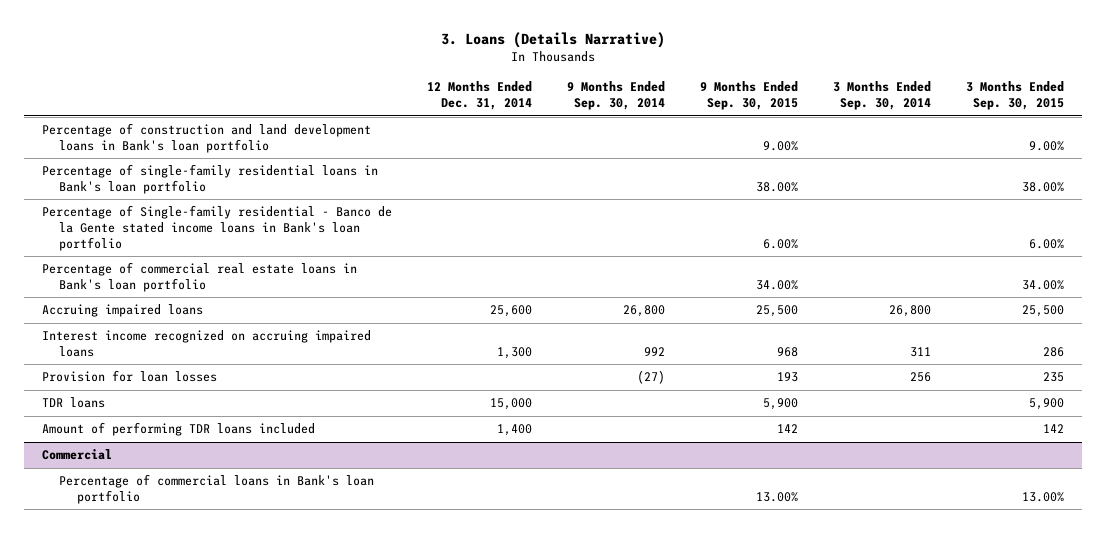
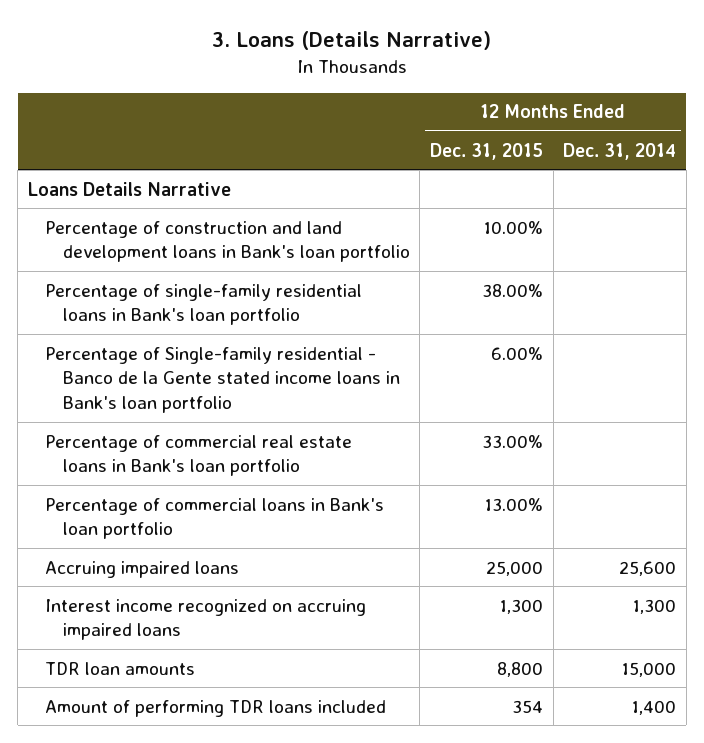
[567,81,666,111] 9 Months Ended Sep. 30, 2014 -> none
[700,81,799,111] 9 Months Ended Sep. 30, 2015 -> none
[833,81,932,111] 3 Months Ended Sep. 30, 2014 -> none
[966,81,1065,111] 3 Months Ended Sep. 30, 2015 -> none
none -> [429,142,543,160] Dec. 31, 2015
none -> [27,181,231,196] Loans Details Narrative
none -> [45,497,385,540] Percentage of commercial loans in Bank's loan portfolio
[41,370,217,383] Provision for loan losses -> none
[41,397,105,409] TDR loans -> [45,661,196,675] TDR loan amounts
[41,449,112,461] Commercial -> none
[59,474,375,504] Percentage of commercial loans in Bank's loan portfolio -> none

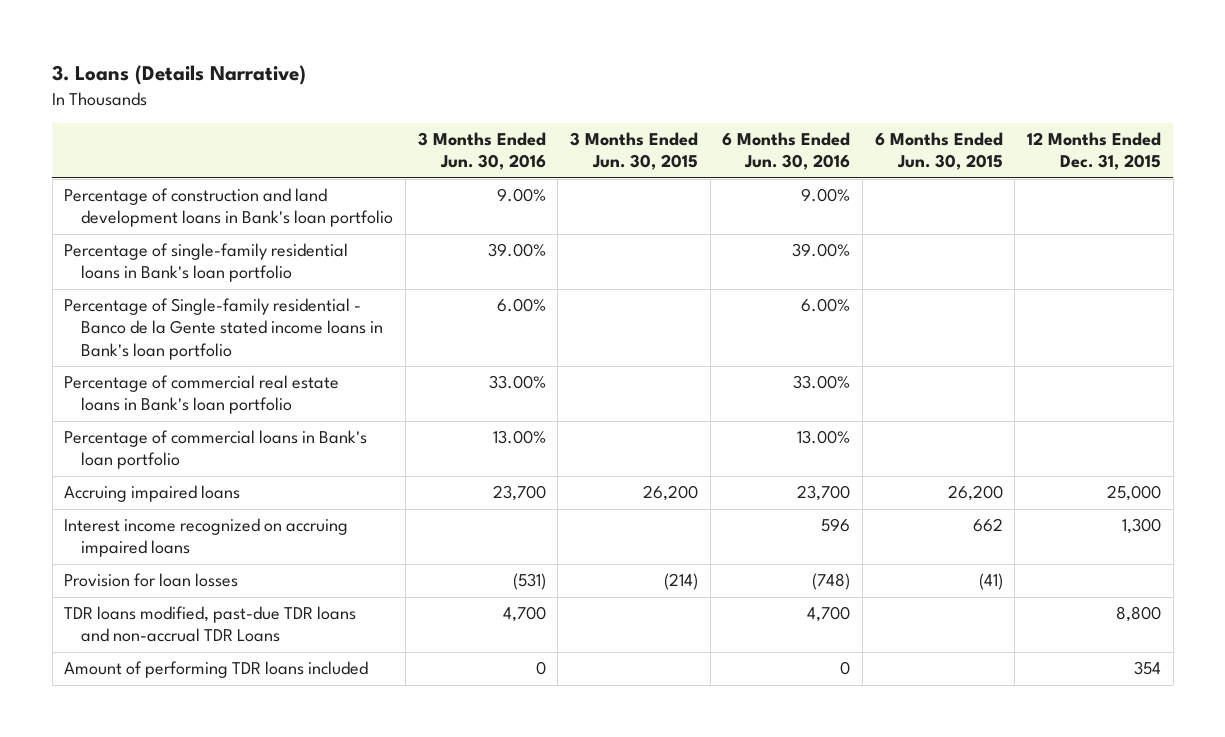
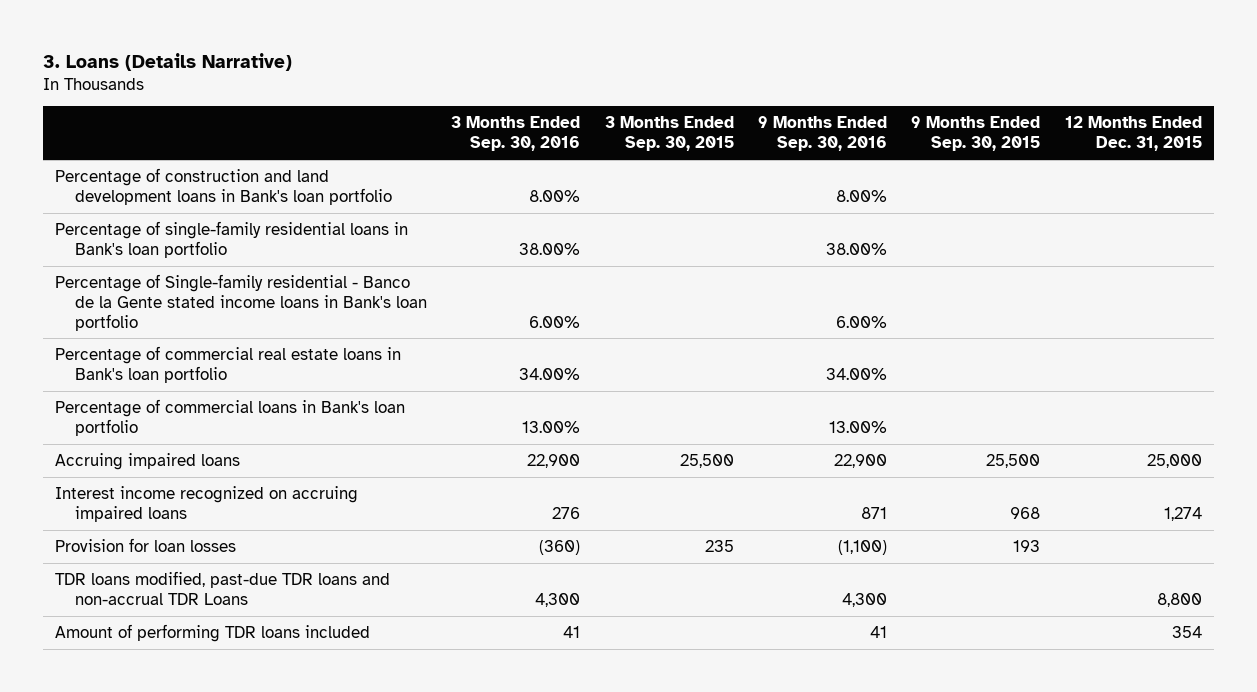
[417,132,546,171] 3 Months Ended Jun. 30, 2016 -> none
[569,132,698,171] 3 Months Ended Jun. 30, 2015 -> none
[722,132,851,171] 6 Months Ended Jun. 30, 2016 -> none
[874,132,1003,171] 6 Months Ended Jun. 30, 2015 -> none
none -> [451,116,581,152] 3 Months Ended Sep. 30, 2016
none -> [604,116,734,152] 3 Months Ended Sep. 30, 2015
none -> [757,116,887,152] 9 Months Ended Sep. 30, 2016
none -> [911,116,1041,152] 9 Months Ended Sep. 30, 2015
[1121,518,1161,535] 1,300 -> [1163,506,1202,521] 1,274

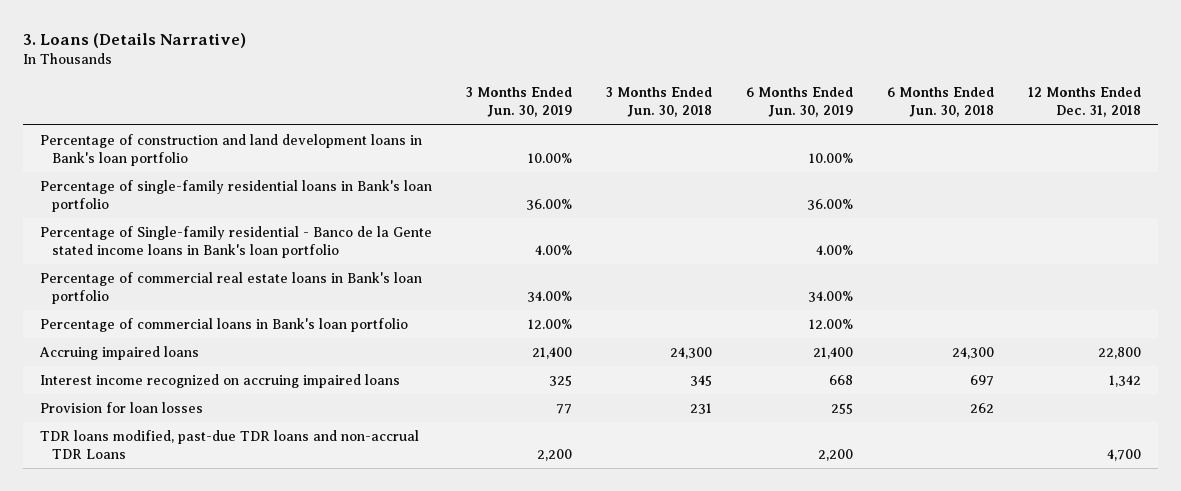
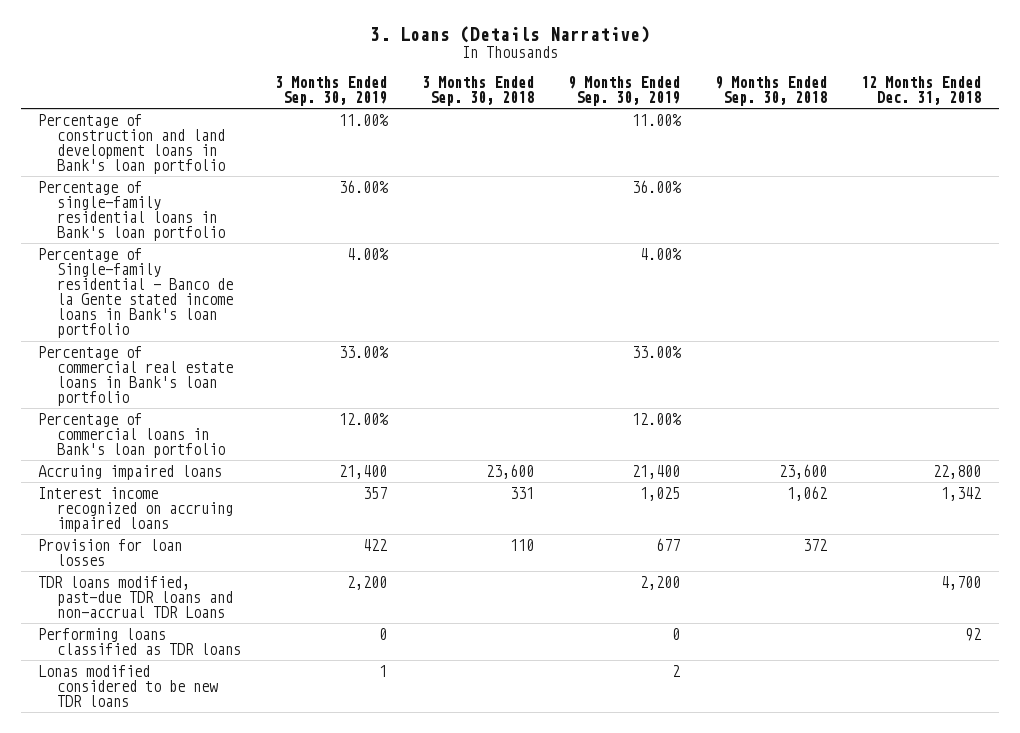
[466,87,573,118] 3 Months Ended Jun. 30, 2019 -> none
[606,87,713,118] 3 Months Ended Jun. 30, 2018 -> none
[746,87,854,118] 6 Months Ended Jun. 30, 2019 -> none
[887,87,995,118] 6 Months Ended Jun. 30, 2018 -> none
none -> [275,75,388,106] 3 Months Ended Sep. 30, 2019
none -> [421,75,534,106] 3 Months Ended Sep. 30, 2018
none -> [568,75,681,106] 9 Months Ended Sep. 30, 2019
none -> [714,75,827,106] 9 Months Ended Sep. 30, 2018
none -> [38,628,241,656] Performing loans classified as TDR loans
none -> [38,665,218,708] Lonas modified considered to be new TDR loans

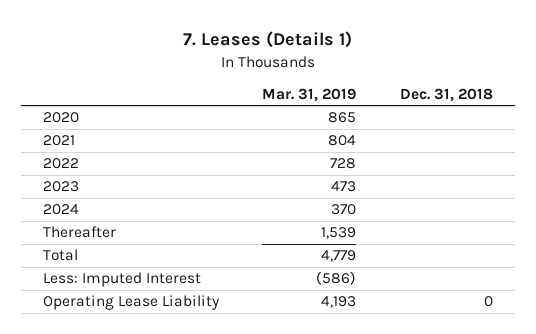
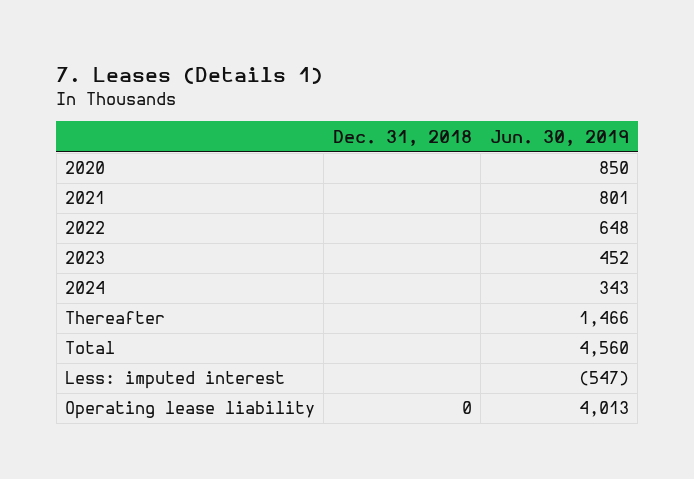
[262,87,357,102] Mar. 31, 2019 -> none
none -> [489,129,629,146] Jun. 30, 2019
[42,272,201,288] Less: Imputed Interest -> [65,371,286,390] Less: imputed interest
[42,295,219,311] Operating Lease Liability -> [65,401,316,420] Operating lease liability

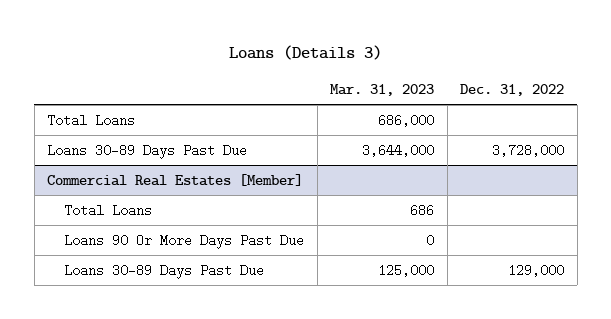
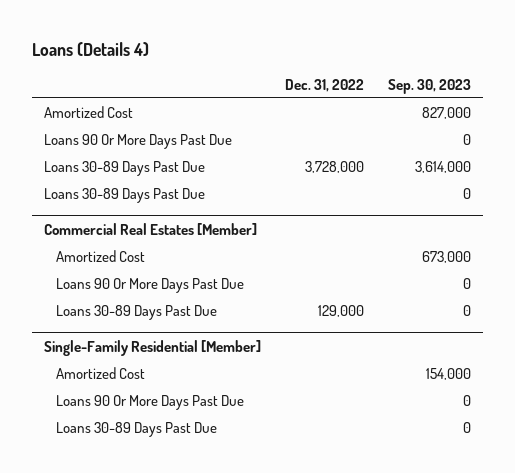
[228,45,382,61] Loans (Details 3) -> [31,41,149,56] Loans (Details 4)
[330,83,435,96] Mar. 31, 2023 -> none
none -> [387,78,471,94] Sep. 30, 2023
[47,113,136,127] Total Loans -> [43,106,133,119] Amortized Cost
none -> [43,134,232,150] Loans 90 Or More Days Past Due
none -> [43,188,205,204] Loans 30-89 Days Past Due
[64,203,153,217] Total Loans -> [55,250,145,263] Amortized Cost
none -> [43,340,261,357] Single-Family Residential [Member]
none -> [55,367,145,380] Amortized Cost
none -> [55,395,244,411] Loans 90 Or More Days Past Due
none -> [55,422,217,438] Loans 30-89 Days Past Due

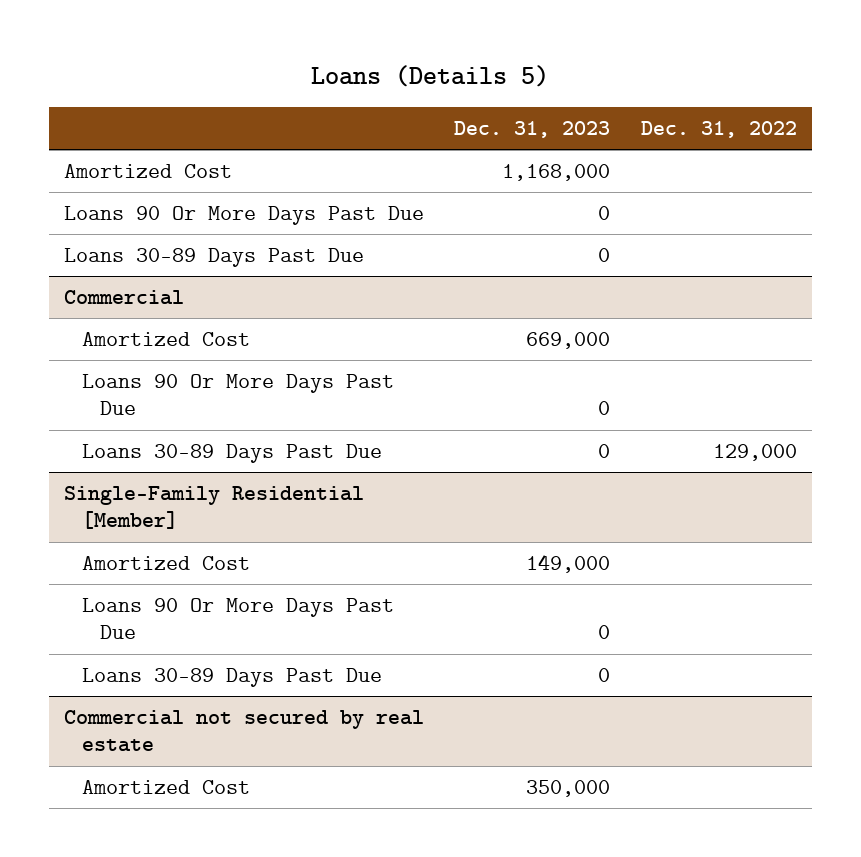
[31,41,149,56] Loans (Details 4) -> [311,65,550,88] Loans (Details 5)
[387,78,471,94] Sep. 30, 2023 -> none
none -> [454,121,611,139] Dec. 31, 2023
[43,161,205,177] Loans 30-89 Days Past Due -> none
[43,223,257,236] Commercial Real Estates [Member] -> [63,290,184,306] Commercial
none -> [63,710,424,753] Commercial not secured by real estate
none -> [82,780,251,795] Amortized Cost

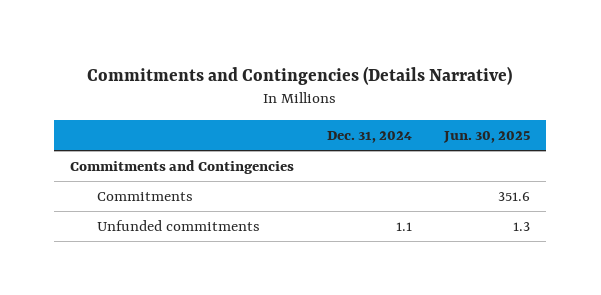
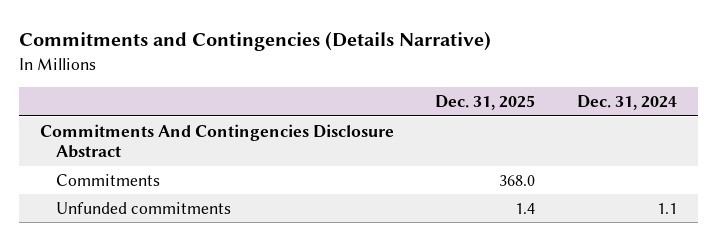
[443,131,531,144] Jun. 30, 2025 -> none
none -> [435,95,536,111] Dec. 31, 2025
[70,159,295,174] Commitments and Contingencies -> [39,123,394,159] Commitments And Contingencies Disclosure Abstract

